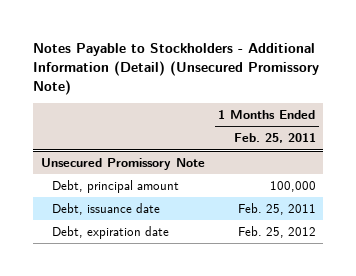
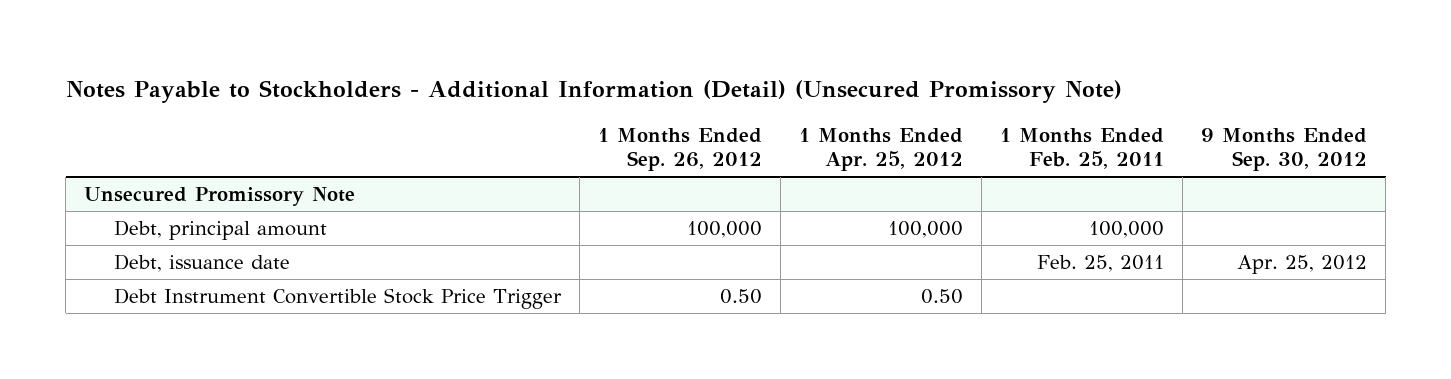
none -> [597,127,762,172] 1 Months Ended Sep. 26, 2012
none -> [798,127,963,172] 1 Months Ended Apr. 25, 2012
none -> [1201,127,1368,172] 9 Months Ended Sep. 30, 2012
[51,226,169,240] Debt, expiration date -> none
none -> [113,288,562,310] Debt Instrument Convertible Stock Price Trigger

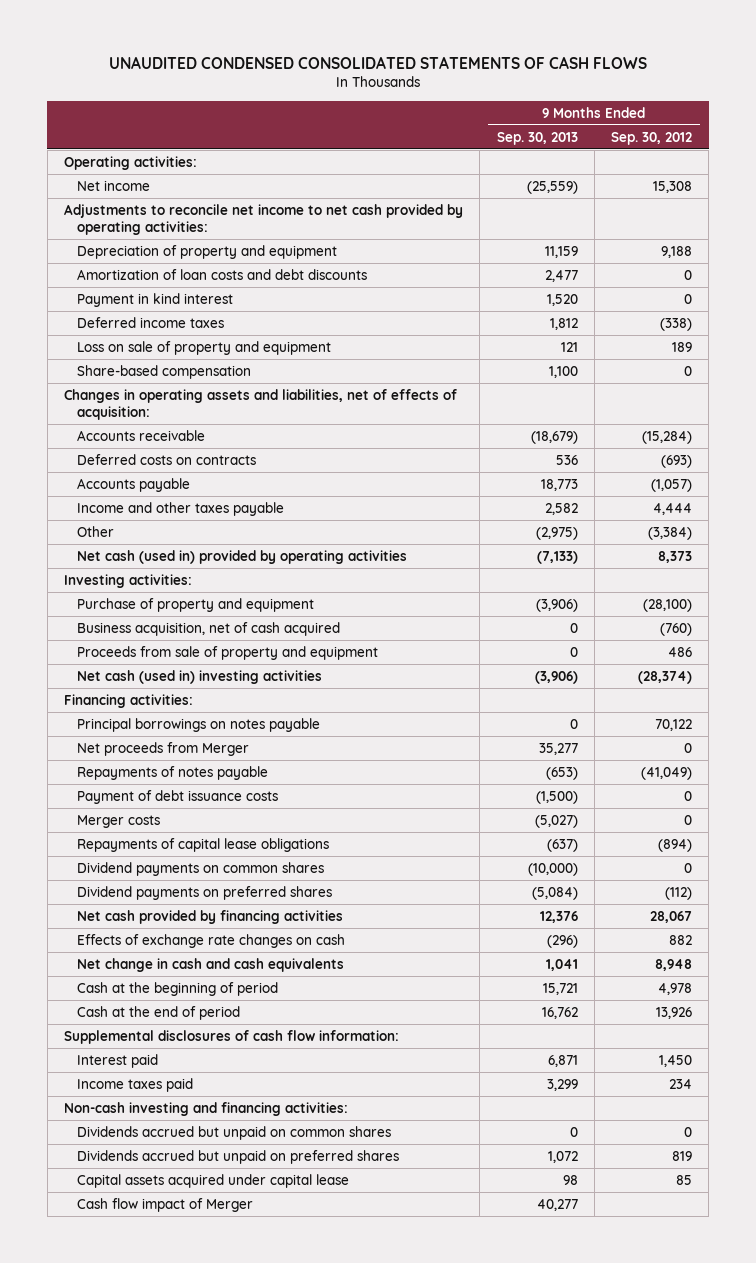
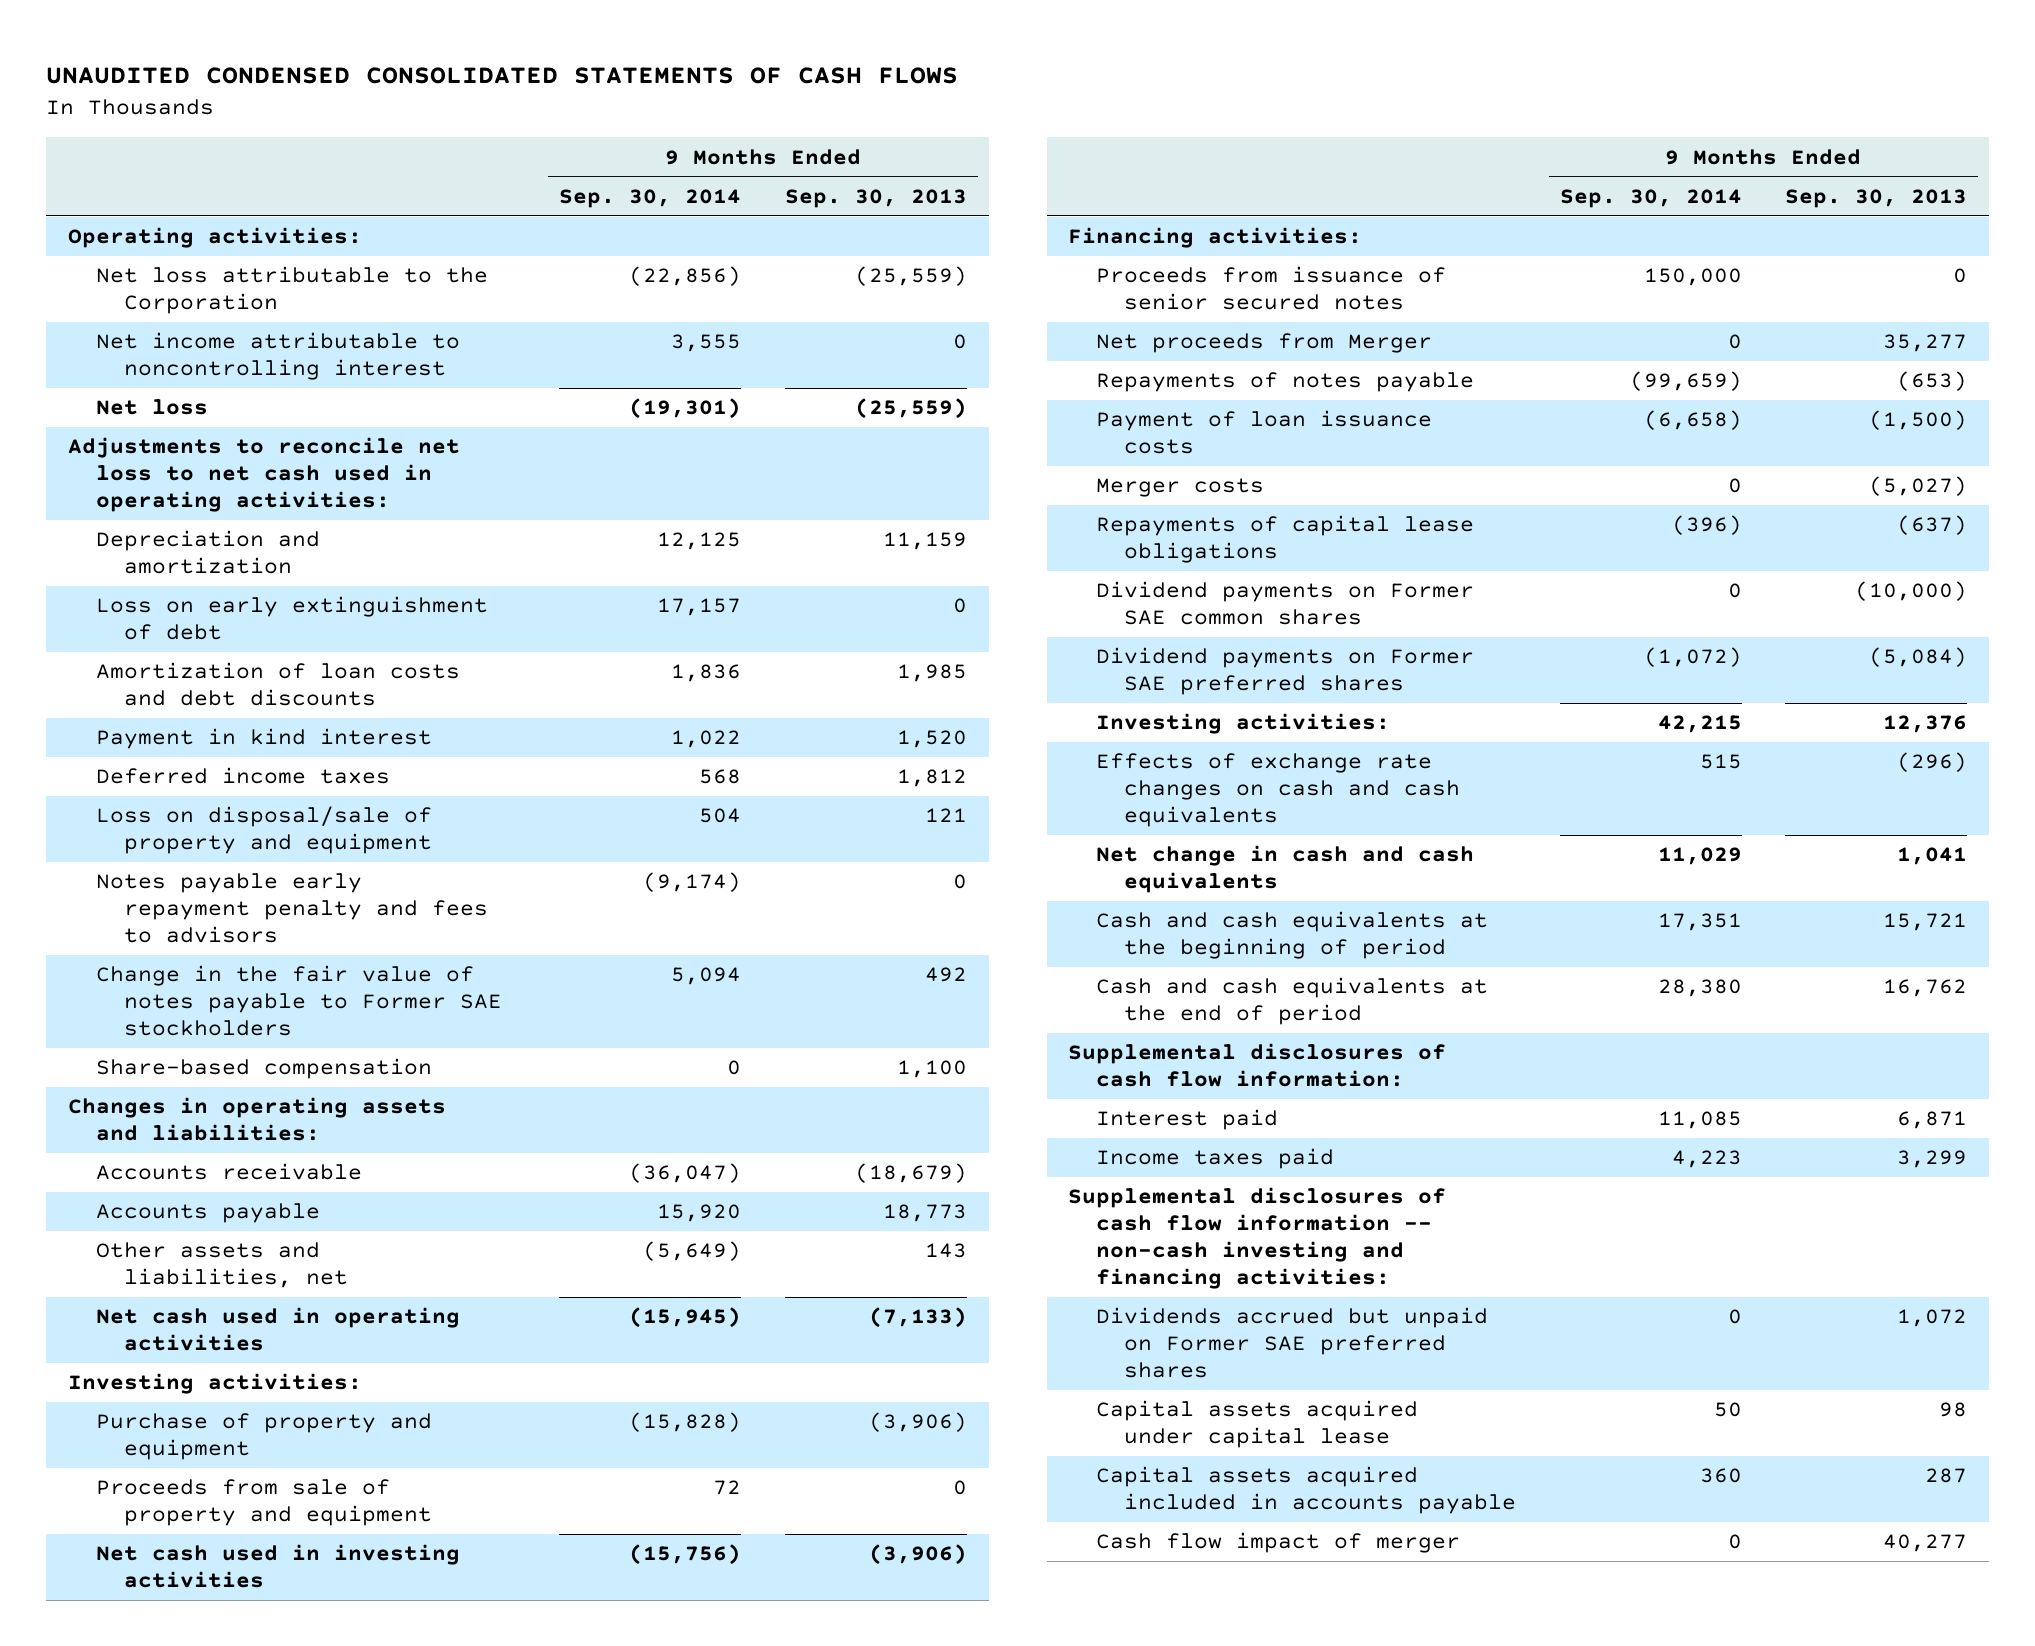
[611,131,693,145] Sep. 30, 2012 -> none
none -> [559,188,742,208] Sep. 30, 2014
[76,179,150,191] Net income -> [95,266,488,315] Net loss attributable to the Corporation
none -> [95,332,460,381] Net income attributable to noncontrolling interest
none -> [95,399,208,416] Net loss
[64,203,464,235] Adjustments to reconcile net income to net cash provided by operating activities: -> [68,437,461,513] Adjustments to reconcile net loss to net cash used in operating activities:
[76,244,337,259] Depreciation of property and equipment -> [95,530,320,575] Depreciation and amortization
none -> [95,596,488,641] Loss on early extinguishment of debt
[544,269,578,282] 2,477 -> [896,664,967,683] 1,985
[76,340,331,355] Loss on sale of property and equipment -> [95,806,432,855] Loss on disposal/sale of property and equipment
none -> [95,873,488,944] Notes payable early repayment penalty and fees to advisors
none -> [95,965,502,1037] Change in the fair value of notes payable to Former SAE stockholders
[64,388,458,420] Changes in operating assets and liabilities, net of effects of acquisition: -> [68,1097,447,1142] Changes in operating assets and liabilities:
[76,453,256,465] Deferred costs on contracts -> none
[76,501,284,516] Income and other taxes payable -> none
[76,525,114,537] Other -> [95,1242,348,1289] Other assets and liabilities, net
[535,526,578,540] (2,975) -> [924,1243,967,1259] 143
[76,549,407,564] Net cash (used in) provided by operating activities -> [95,1307,460,1352] Net cash used in operating activities
[76,621,340,636] Business acquisition, net of cash acquired -> none
[76,669,322,684] Net cash (used in) investing activities -> [95,1544,460,1589] Net cash used in investing activities
[76,717,320,732] Principal borrowings on notes payable -> none
none -> [1096,266,1447,311] Proceeds from issuance of senior secured notes
[76,789,278,804] Payment of debt issuance costs -> [1096,410,1433,455] Payment of loan issuance costs
[76,861,324,876] Dividend payments on common shares -> [1096,581,1475,626] Dividend payments on Former SAE common shares
[76,885,332,900] Dividend payments on preferred shares -> [1096,647,1475,696] Dividend payments on Former SAE preferred shares
[76,909,343,924] Net cash provided by financing activities -> [1096,713,1391,735] Investing activities:
[76,933,345,948] Effects of exchange rate changes on cash -> [1096,753,1460,828] Effects of exchange rate changes on cash and cash equivalents
[76,981,278,996] Cash at the beginning of period -> [1096,911,1489,960] Cash and cash equivalents at the beginning of period
[76,1005,240,1020] Cash at the end of period -> [1096,977,1489,1026] Cash and cash equivalents at the end of period
[76,1125,391,1140] Dividends accrued but unpaid on common shares -> none
[64,1101,349,1116] Non-cash investing and financing activities: -> [1068,1187,1447,1289] Supplemental disclosures of cash flow information -- non-cash investing and financing activities:
[76,1149,399,1164] Dividends accrued but unpaid on preferred shares -> [1096,1307,1489,1379] Dividends accrued but unpaid on Former SAE preferred shares
none -> [1096,1466,1516,1515] Capital assets acquired included in accounts payable
[76,1197,253,1212] Cash flow impact of Merger -> [1096,1532,1461,1554] Cash flow impact of merger

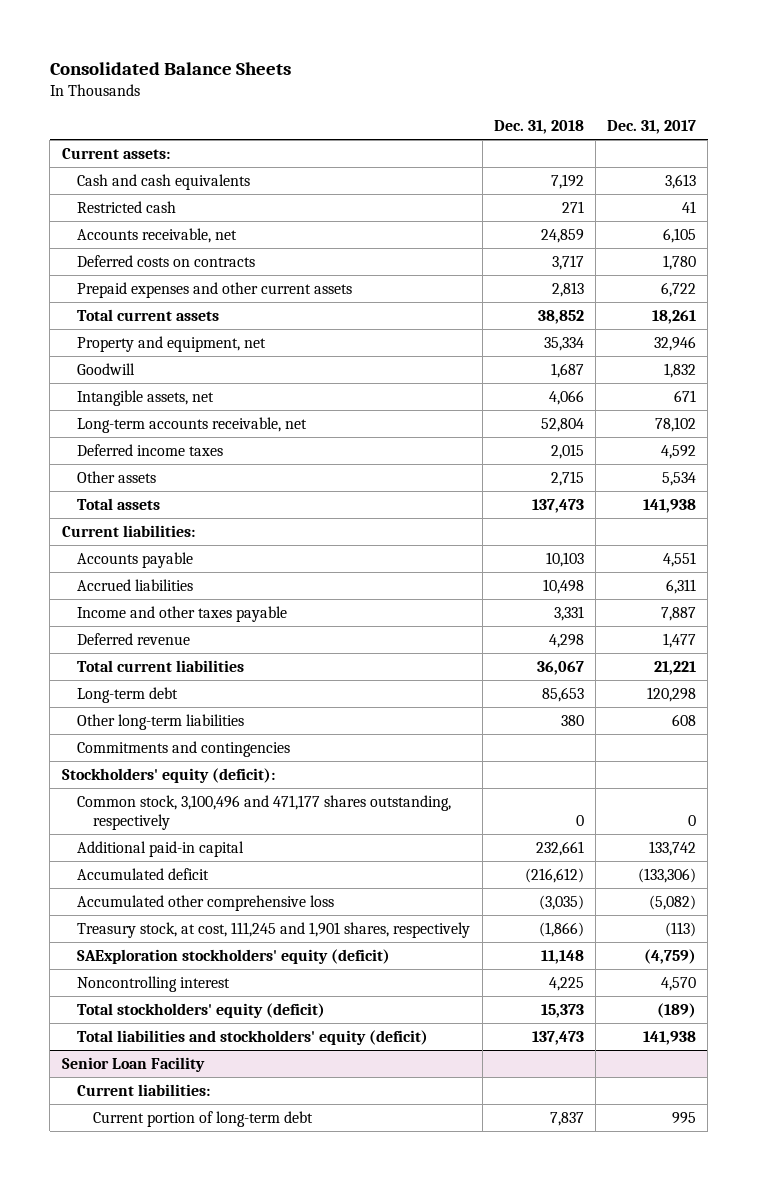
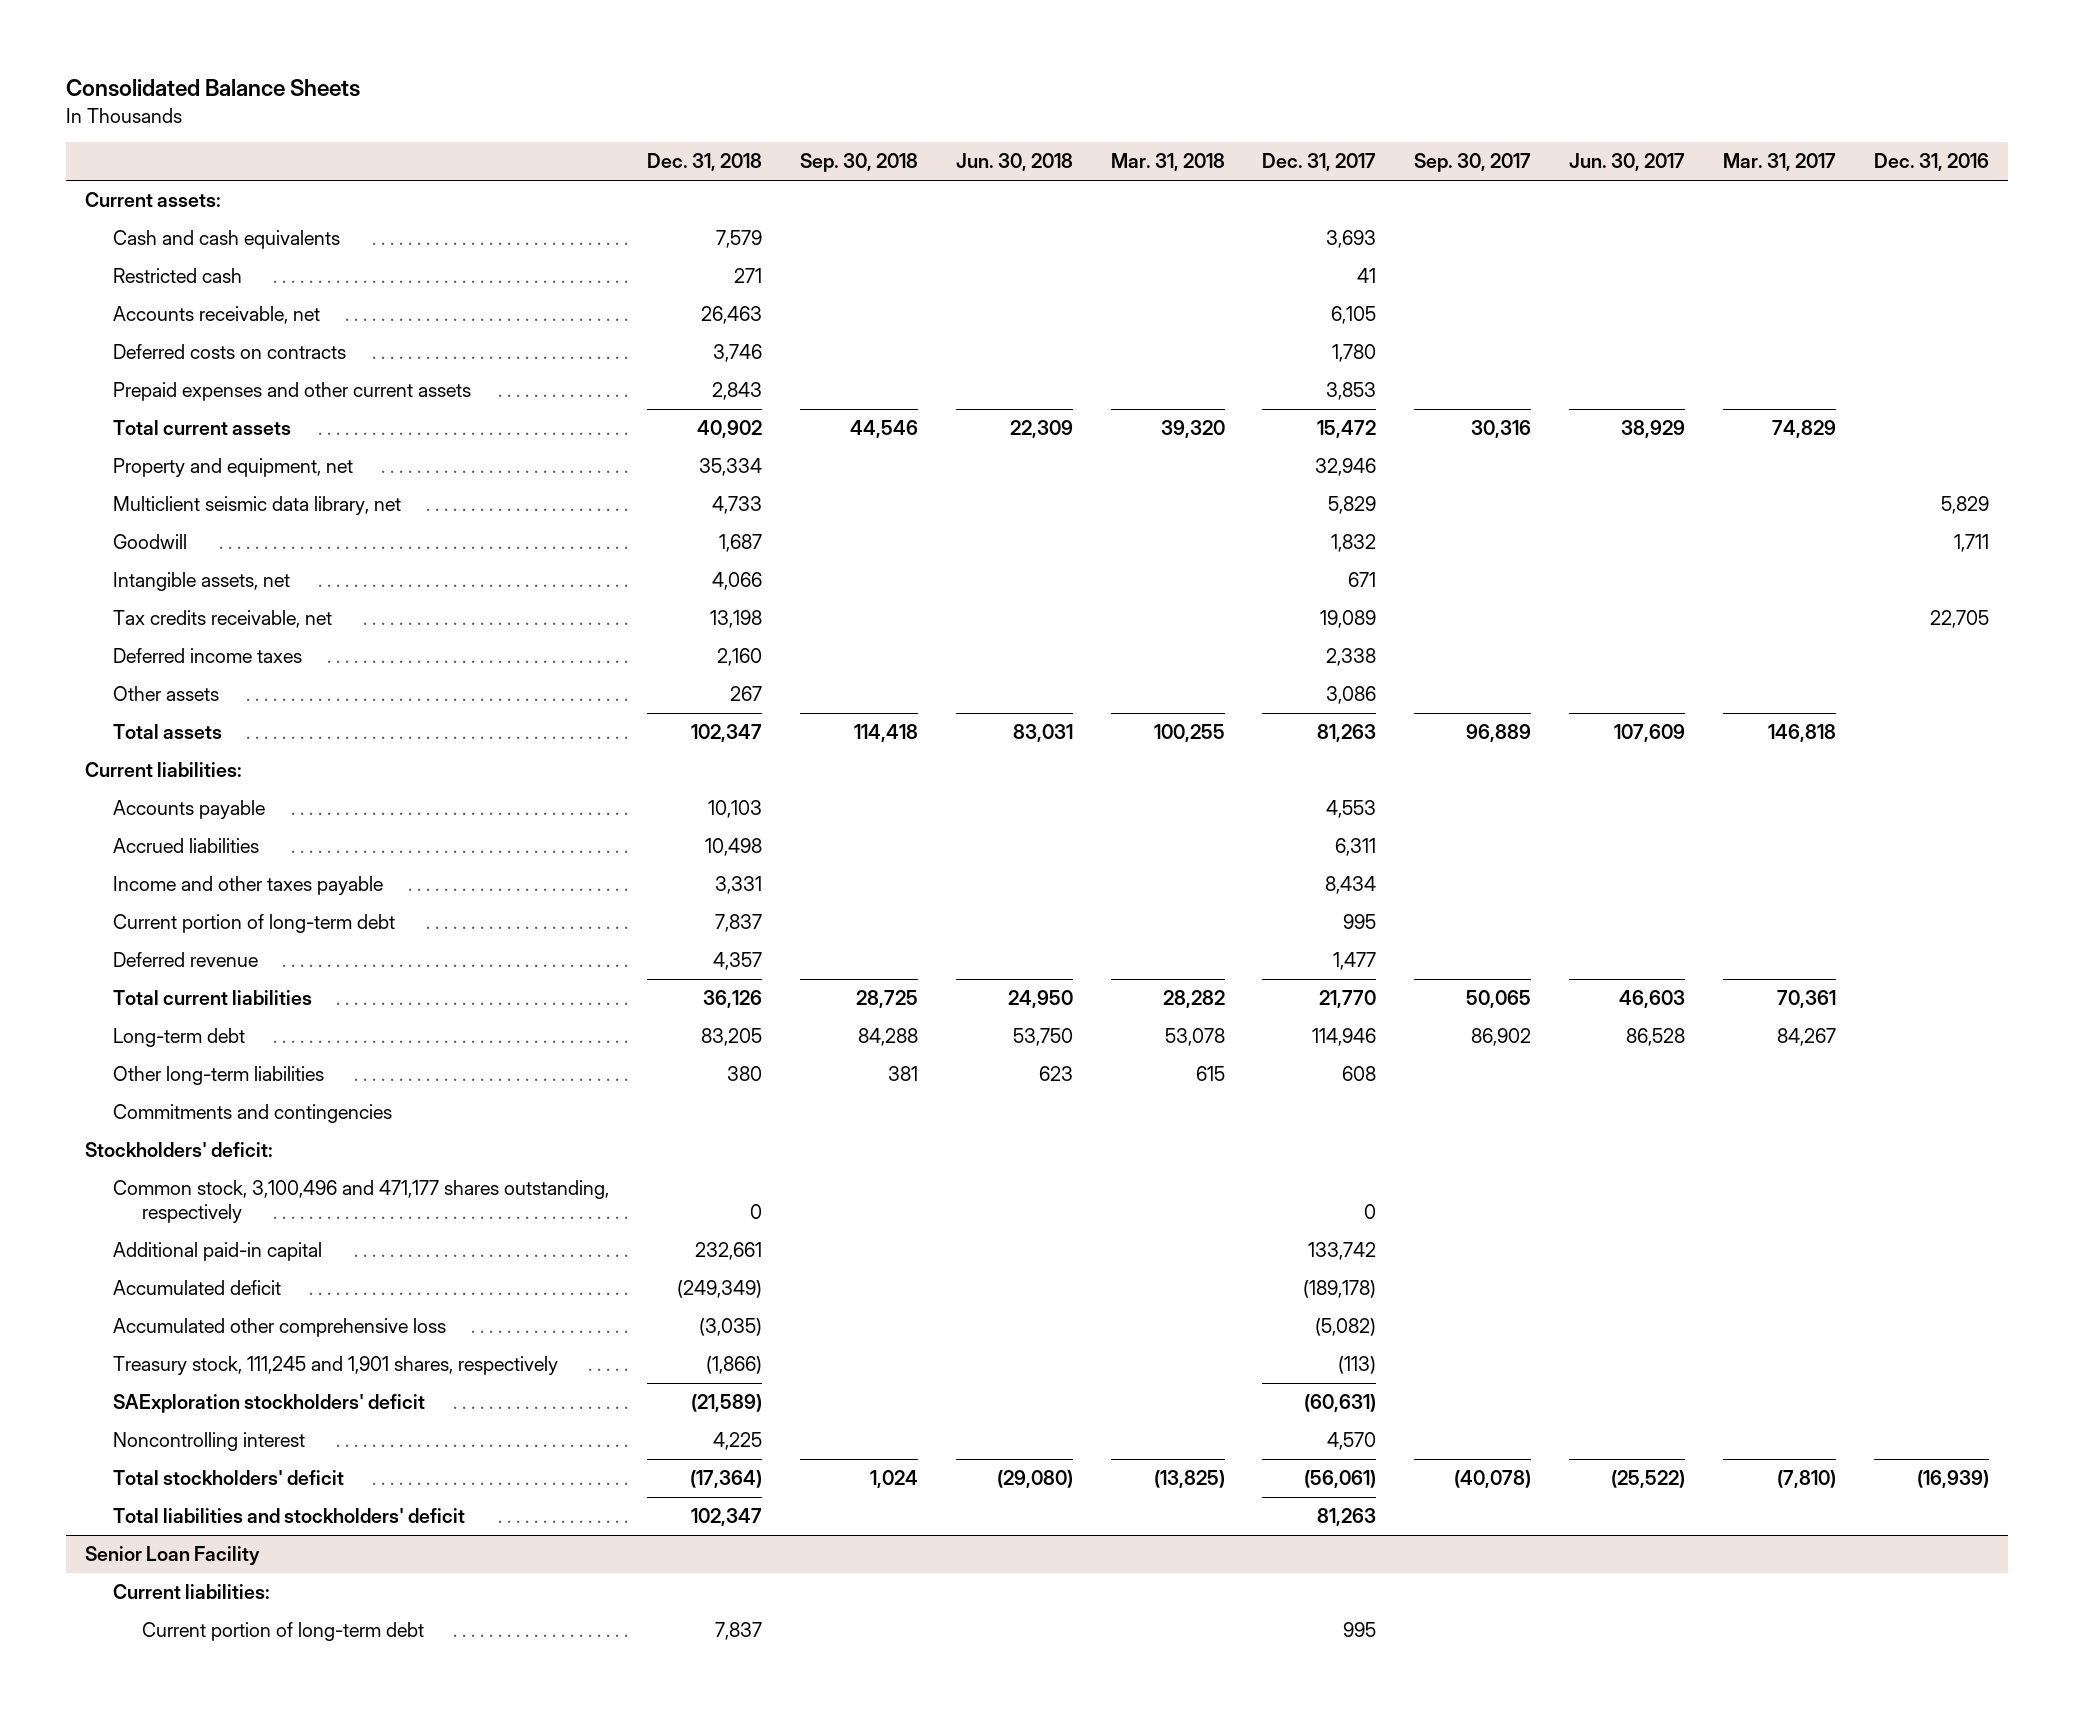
none -> [800,153,919,173] Sep. 30, 2018
none -> [955,153,1073,172] Jun. 30, 2018
none -> [1110,153,1225,172] Mar. 31, 2018
none -> [1414,153,1532,173] Sep. 30, 2017
none -> [1569,153,1686,172] Jun. 30, 2017
none -> [1722,153,1836,172] Mar. 31, 2017
none -> [1873,153,1989,172] Dec. 31, 2016
[550,174,584,190] 7,192 -> [716,230,763,249] 7,579
[665,174,697,190] 3,613 -> [1326,230,1377,249] 3,693
[540,229,584,244] 24,859 -> [701,306,763,325] 26,463
[551,255,584,271] 3,717 -> [713,344,763,363] 3,746
[551,282,584,298] 2,813 -> [712,382,763,401] 2,843
[661,282,697,298] 6,722 -> [1326,382,1377,401] 3,853
[537,310,584,325] 38,852 -> [697,420,763,439] 40,902
[652,310,697,325] 18,261 -> [1317,420,1377,439] 15,472
none -> [113,496,402,516] Multiclient seismic data library, net
[77,417,308,434] Long-term accounts receivable, net -> none
none -> [113,610,333,629] Tax credits receivable, net
[550,444,584,460] 2,015 -> [717,648,763,667] 2,160
[661,445,697,460] 4,592 -> [1326,648,1377,667] 2,338
[550,471,584,487] 2,715 -> [730,686,763,702] 267
[662,472,697,487] 5,534 -> [1326,686,1377,705] 3,086
[531,499,584,514] 137,473 -> [691,724,763,743] 102,347
[643,499,697,514] 141,938 -> [1317,724,1377,743] 81,263
[663,552,697,568] 4,551 -> [1326,800,1377,819] 4,553
[661,607,697,622] 7,887 -> [1325,876,1377,895] 8,434
none -> [113,914,396,934] Current portion of long-term debt
[548,634,584,649] 4,298 -> [713,952,763,971] 4,357
[536,661,584,676] 36,067 -> [703,990,763,1009] 36,126
[654,661,697,676] 21,221 -> [1319,990,1377,1009] 21,770
[541,687,584,703] 85,653 -> [701,1028,763,1047] 83,205
[647,687,697,703] 120,298 -> [1312,1028,1377,1047] 114,946
[61,768,275,784] Stockholders' equity (deficit): -> [85,1142,274,1158] Stockholders' deficit:
[524,868,584,884] (216,612) -> [677,1280,763,1299] (249,349)
[638,868,697,884] (133,306) -> [1303,1280,1377,1299] (189,178)
[77,922,471,939] Treasury stock, at cost, 111,245 and 1,901 shares, respectively -> [113,1356,559,1376] Treasury stock, 111,245 and 1,901 shares, respectively
[77,949,391,965] SAExploration stockholders' equity (deficit) -> [113,1394,426,1414] SAExploration stockholders' deficit
[540,950,584,965] 11,148 -> [691,1394,763,1413] (21,589)
[644,949,697,965] (4,759) -> [1304,1394,1377,1413] (60,631)
[77,1003,326,1019] Total stockholders' equity (deficit) -> [113,1470,345,1486] Total stockholders' deficit
[540,1004,584,1019] 15,373 -> [690,1470,763,1489] (17,364)
[657,1003,697,1019] (189) -> [1304,1470,1377,1489] (56,061)
[77,1030,429,1046] Total liabilities and stockholders' equity (deficit) -> [113,1508,466,1524] Total liabilities and stockholders' deficit
[531,1031,584,1046] 137,473 -> [691,1508,763,1527] 102,347
[643,1031,697,1046] 141,938 -> [1317,1508,1377,1527] 81,263

